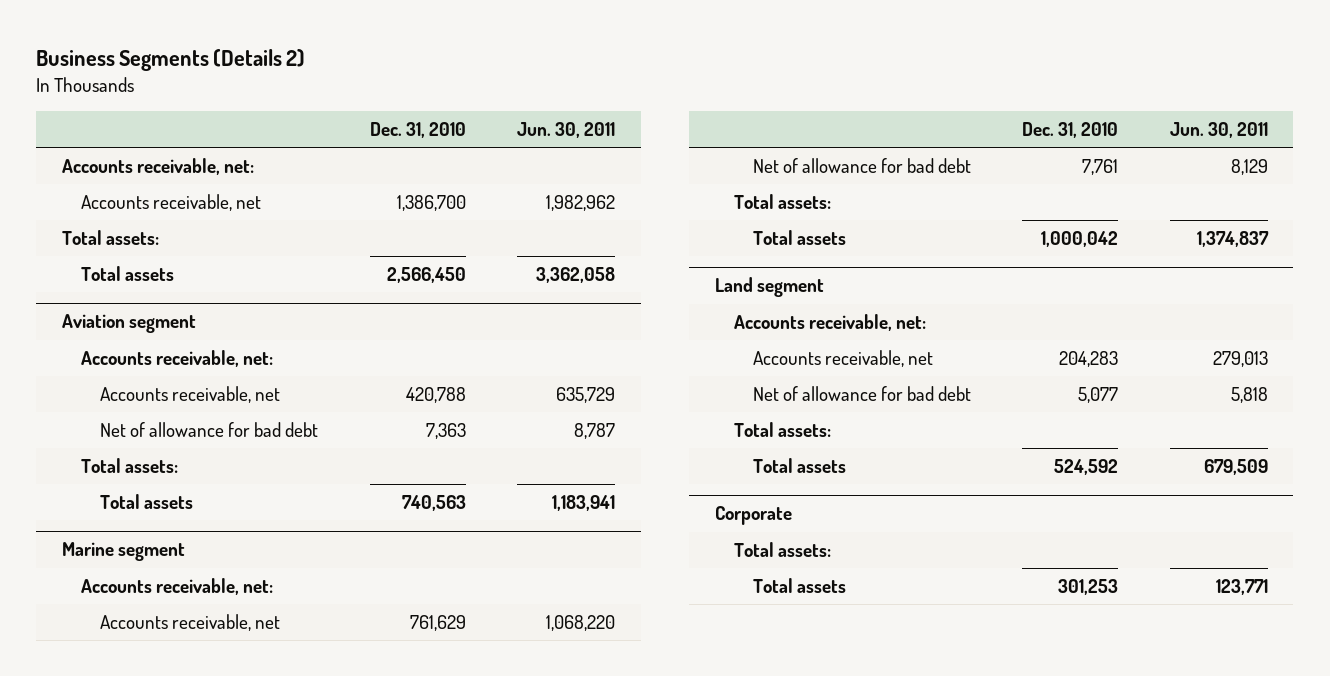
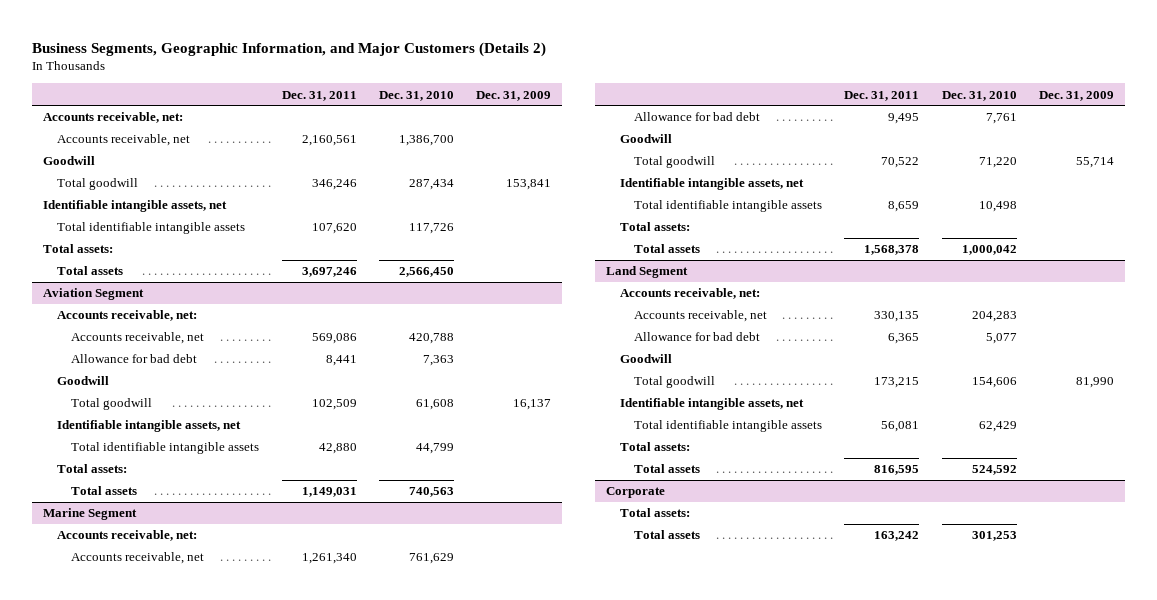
[36,49,306,72] Business Segments (Details 2) -> [32,41,547,57] Business Segments, Geographic Information, and Major Customers (Details 2)
[517,122,616,139] Jun. 30, 2011 -> none
none -> [281,90,357,101] Dec. 31, 2011
none -> [476,90,552,101] Dec. 31, 2009
none -> [43,156,96,166] Goodwill
none -> [57,178,139,191] Total goodwill
none -> [43,200,228,213] Identifiable intangible assets, net
none -> [57,222,246,235] Total identifiable intangible assets
[61,314,196,334] Aviation segment -> [43,288,145,301] Aviation Segment
[100,422,319,438] Net of allowance for bad debt -> [71,354,198,364] Allowance for bad debt
none -> [57,376,110,386] Goodwill
none -> [71,398,153,411] Total goodwill
none -> [57,420,242,433] Identifiable intangible assets, net
none -> [71,442,260,455] Total identifiable intangible assets
[61,542,185,562] Marine segment -> [43,508,138,521] Marine Segment
[752,158,971,174] Net of allowance for bad debt -> [634,112,761,122] Allowance for bad debt
none -> [620,134,673,144] Goodwill
none -> [634,156,716,169] Total goodwill
none -> [620,178,805,191] Identifiable intangible assets, net
none -> [634,200,823,213] Total identifiable intangible assets
[714,277,824,298] Land segment -> [606,266,689,279] Land Segment
[752,386,971,402] Net of allowance for bad debt -> [634,332,761,342] Allowance for bad debt
none -> [620,354,673,364] Goodwill
none -> [634,376,716,389] Total goodwill
none -> [620,398,805,411] Identifiable intangible assets, net
none -> [634,420,823,433] Total identifiable intangible assets

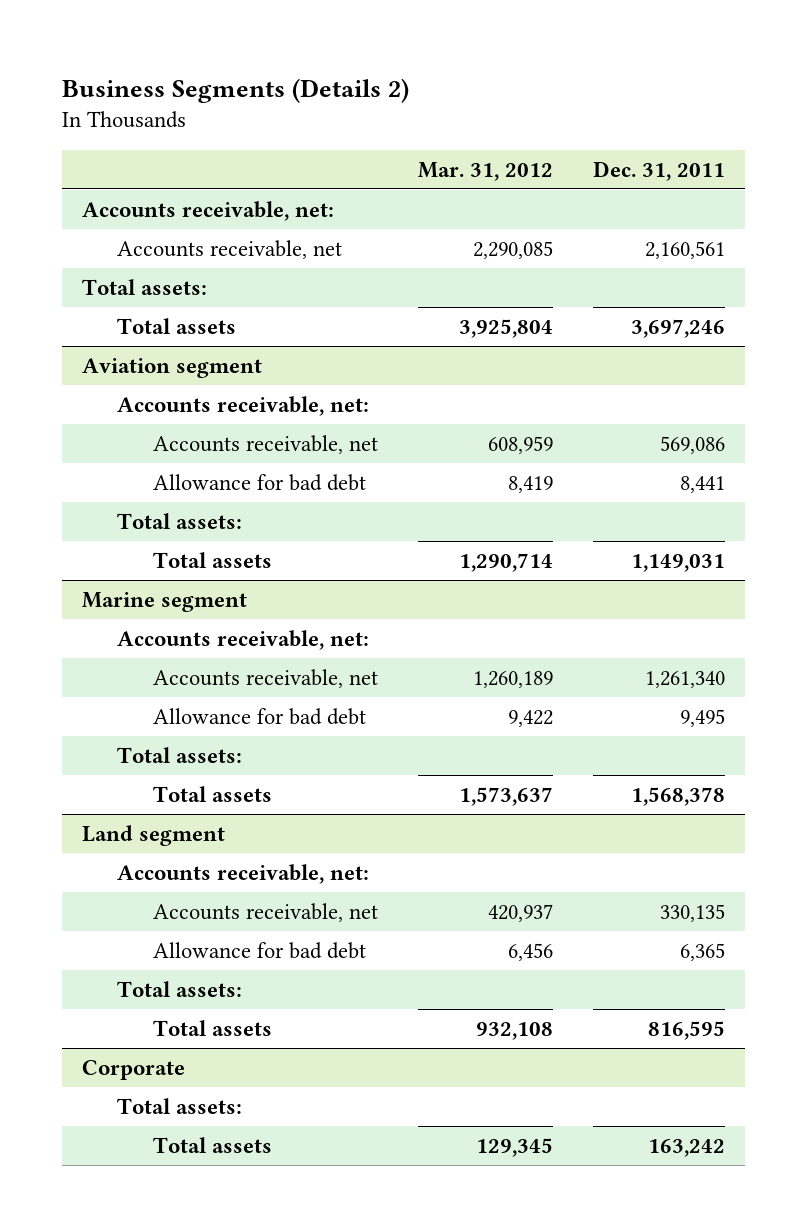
[32,41,547,57] Business Segments, Geographic Information, and Major Customers (Details 2) -> [61,77,409,103] Business Segments (Details 2)
[378,90,454,101] Dec. 31, 2010 -> none
[476,90,552,101] Dec. 31, 2009 -> none
none -> [418,161,554,181] Mar. 31, 2012
[43,156,96,166] Goodwill -> none
[57,178,139,191] Total goodwill -> none
[43,200,228,213] Identifiable intangible assets, net -> none
[57,222,246,235] Total identifiable intangible assets -> none
[43,288,145,301] Aviation Segment -> [81,357,262,378] Aviation segment
[57,376,110,386] Goodwill -> none
[71,398,153,411] Total goodwill -> none
[57,420,242,433] Identifiable intangible assets, net -> none
[71,442,260,455] Total identifiable intangible assets -> none
[43,508,138,521] Marine Segment -> [81,591,247,612] Marine segment
[620,134,673,144] Goodwill -> none
[634,156,716,169] Total goodwill -> none
[620,178,805,191] Identifiable intangible assets, net -> none
[634,200,823,213] Total identifiable intangible assets -> none
[606,266,689,279] Land Segment -> [81,824,225,846] Land segment
[620,354,673,364] Goodwill -> none
[634,376,716,389] Total goodwill -> none
[620,398,805,411] Identifiable intangible assets, net -> none
[634,420,823,433] Total identifiable intangible assets -> none

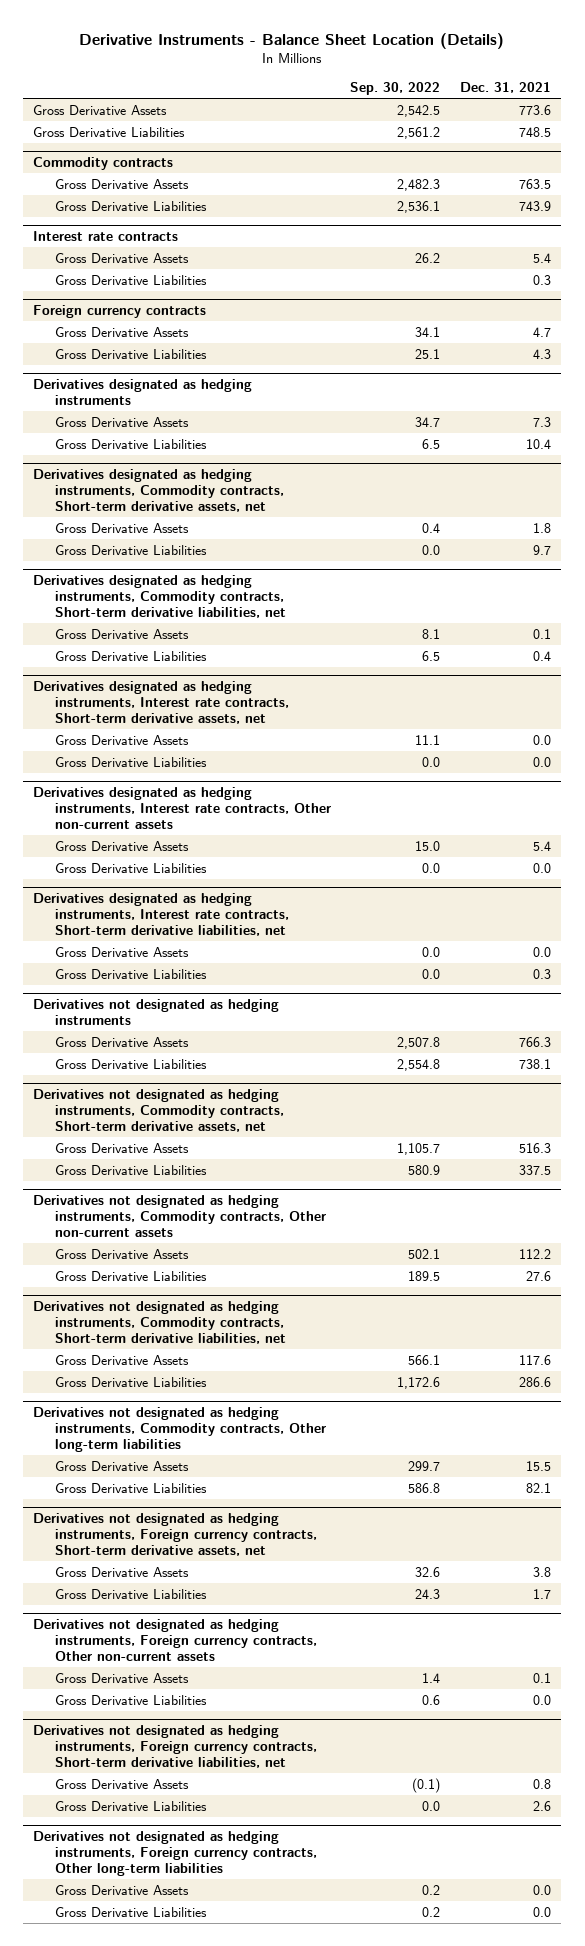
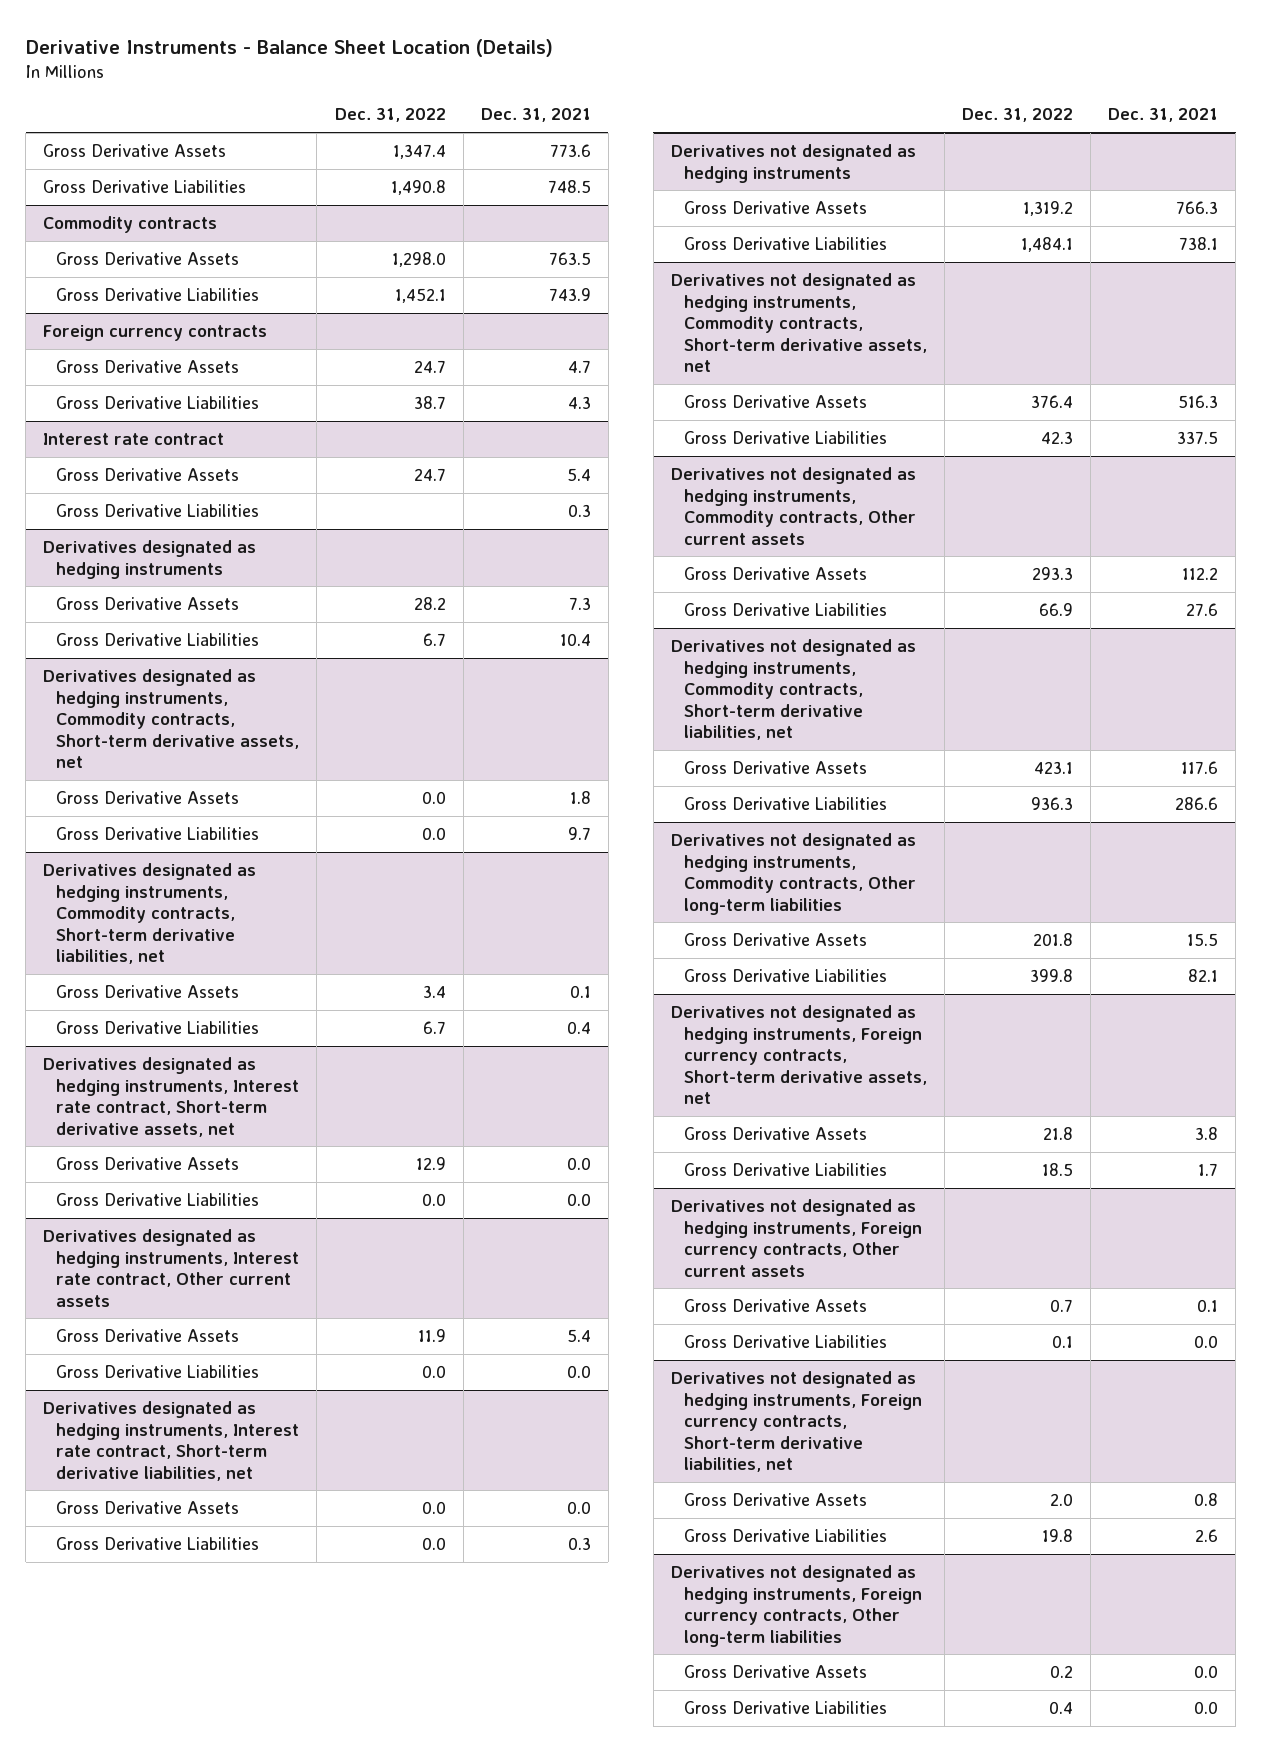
[350,82,441,96] Sep. 30, 2022 -> none
none -> [334,108,446,123] Dec. 31, 2022
[33,230,179,241] Interest rate contracts -> none
[54,252,189,263] Gross Derivative Assets -> none
[54,274,207,285] Gross Derivative Liabilities -> none
none -> [43,433,225,446] Interest rate contract
none -> [56,468,240,482] Gross Derivative Assets
none -> [56,504,260,518] Gross Derivative Liabilities
[33,680,289,725] Derivatives designated as hedging instruments, Interest rate contracts, Short-term derivative assets, net -> [43,1057,300,1137] Derivatives designated as hedging instruments, Interest rate contract, Short-term derivative assets, net
[33,786,331,830] Derivatives designated as hedging instruments, Interest rate contracts, Other non-current assets -> [43,1229,300,1307] Derivatives designated as hedging instruments, Interest rate contract, Other current assets
[33,892,289,937] Derivatives designated as hedging instruments, Interest rate contracts, Short-term derivative liabilities, net -> [43,1401,300,1481] Derivatives designated as hedging instruments, Interest rate contract, Short-term derivative liabilities, net
[33,1194,326,1238] Derivatives not designated as hedging instruments, Commodity contracts, Other non-current assets -> [670,467,916,545] Derivatives not designated as hedging instruments, Commodity contracts, Other current assets
[33,1618,317,1662] Derivatives not designated as hedging instruments, Foreign currency contracts, Other non-current assets -> [670,1199,922,1277] Derivatives not designated as hedging instruments, Foreign currency contracts, Other current assets

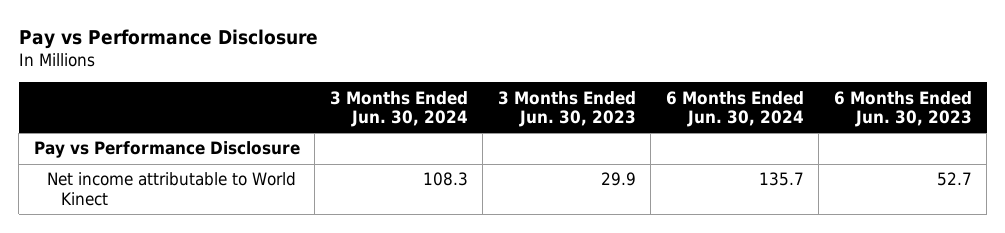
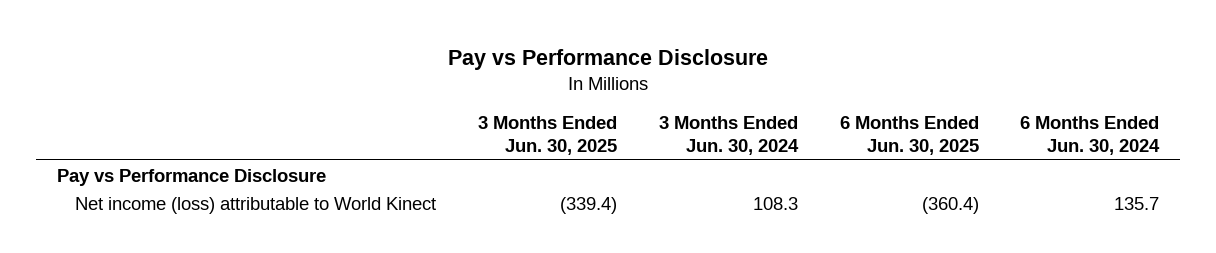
[497,90,636,127] 3 Months Ended Jun. 30, 2023 -> none
[833,90,972,127] 6 Months Ended Jun. 30, 2023 -> none
none -> [477,116,617,155] 3 Months Ended Jun. 30, 2025
none -> [839,116,979,155] 6 Months Ended Jun. 30, 2025
[47,172,297,206] Net income attributable to World Kinect -> [74,196,436,214] Net income (loss) attributable to World Kinect

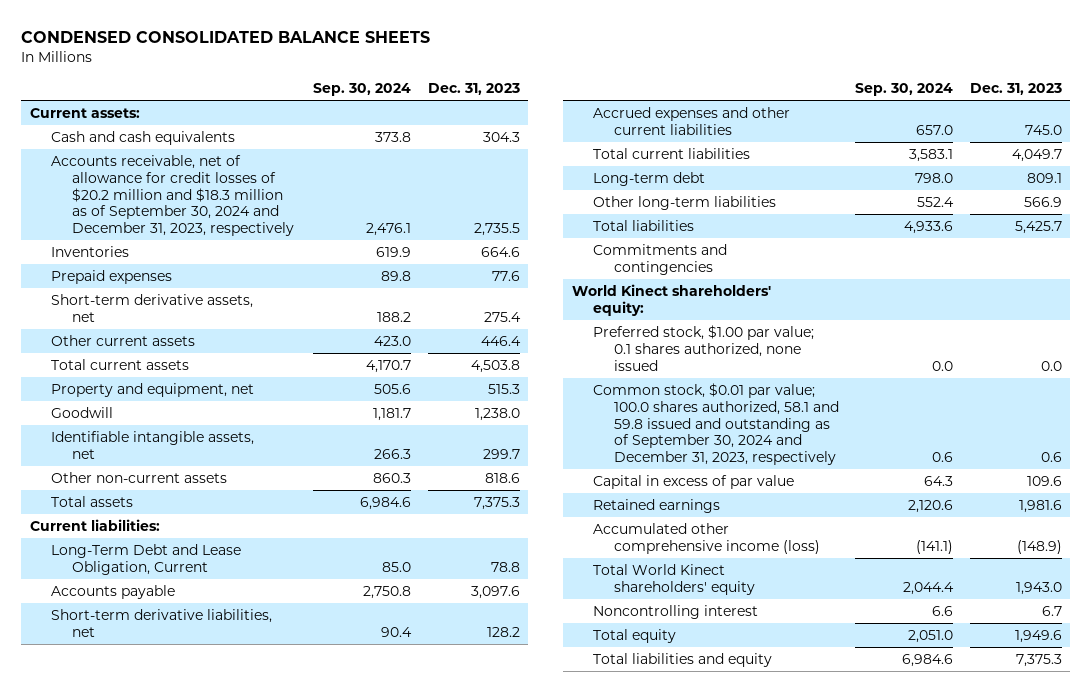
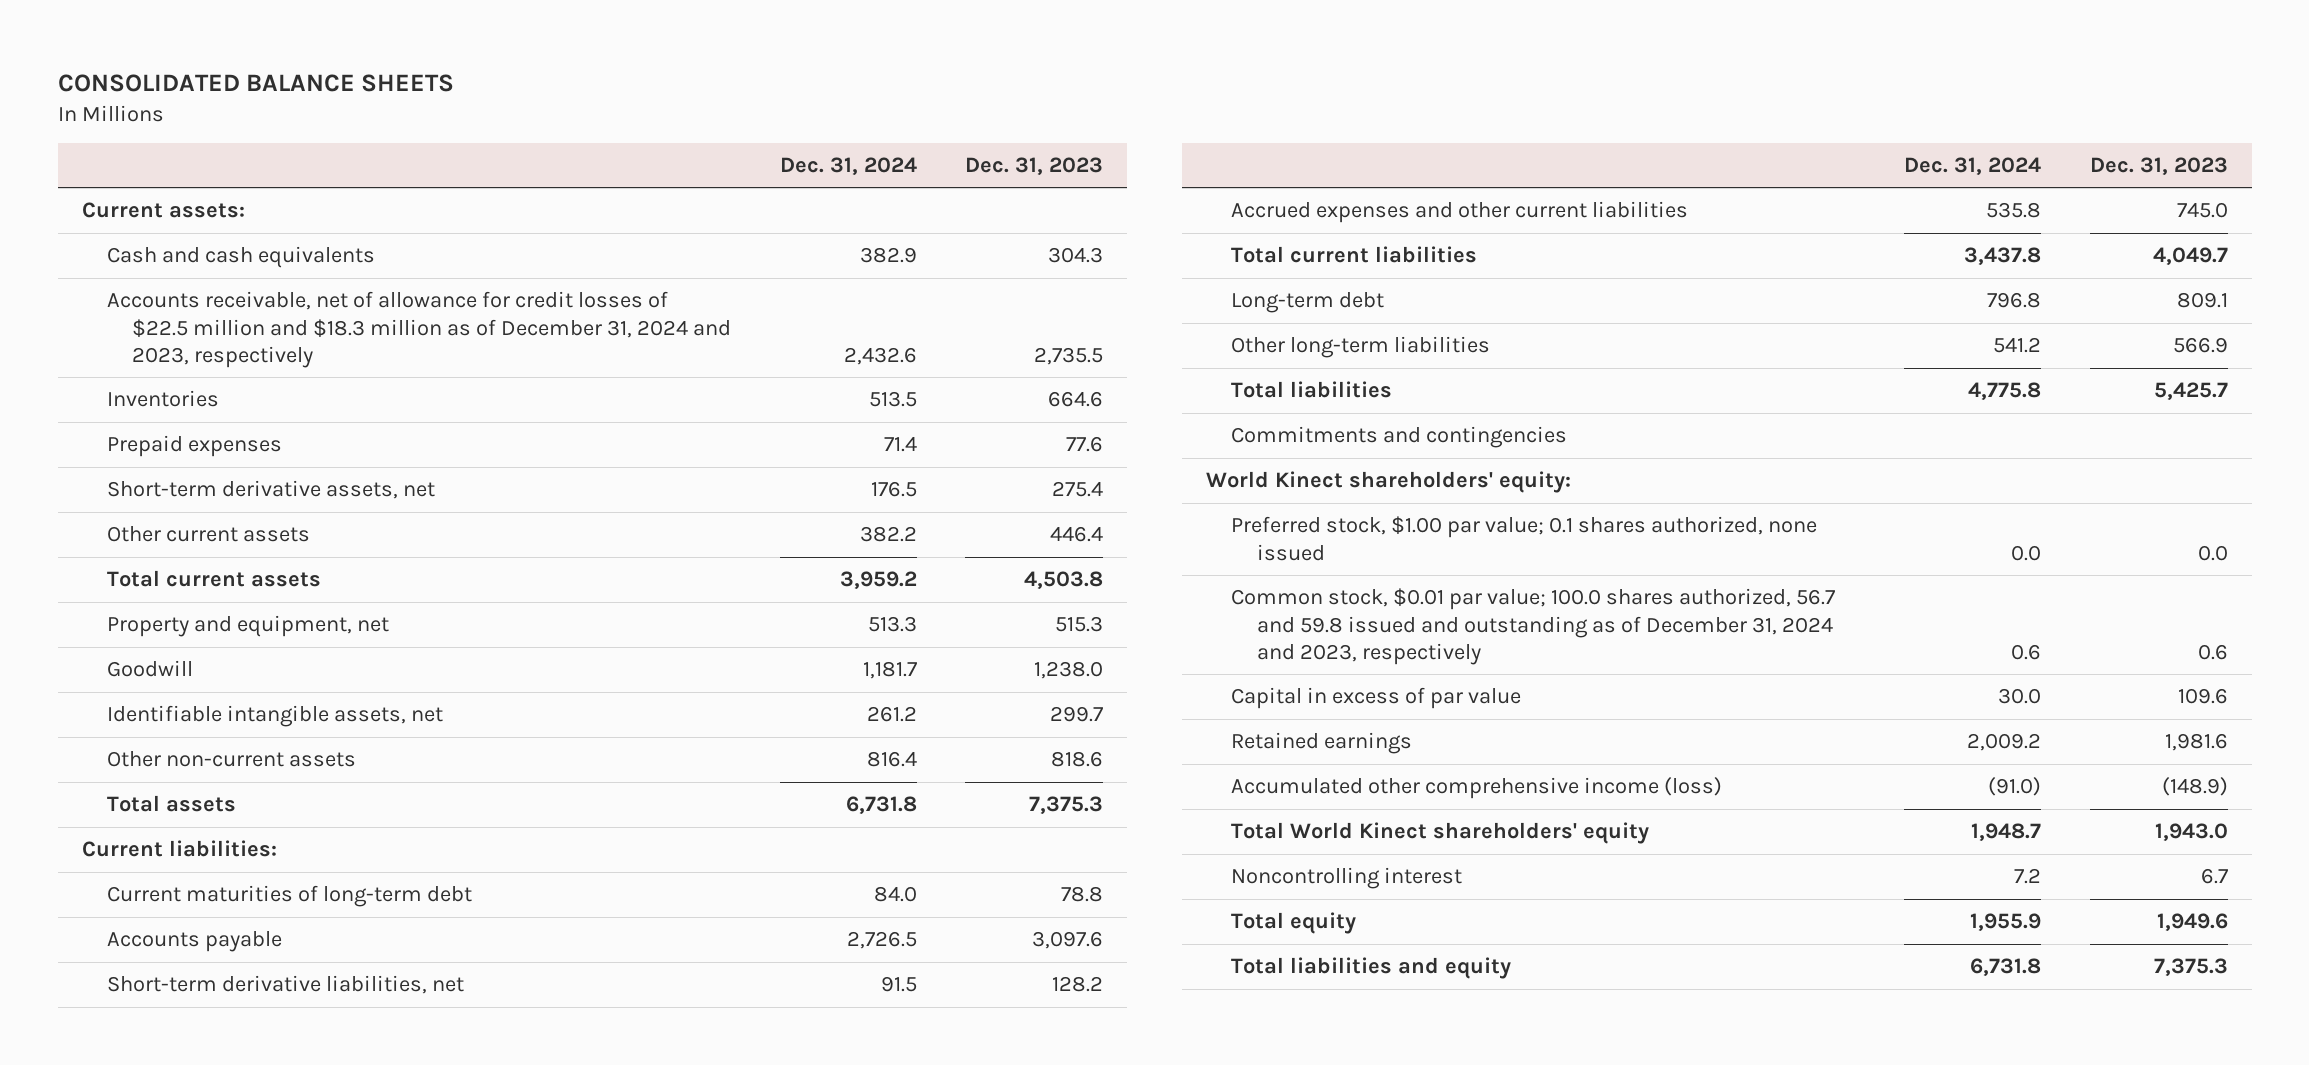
[21,31,431,44] CONDENSED CONSOLIDATED BALANCE SHEETS -> [57,74,454,93] CONSOLIDATED BALANCE SHEETS
[313,83,412,97] Sep. 30, 2024 -> none
none -> [779,156,917,175] Dec. 31, 2024
[50,155,294,237] Accounts receivable, net of allowance for credit losses of $20.2 million and $18.3 million as of September 30, 2024 and December 31, 2023, respectively -> [106,291,732,368] Accounts receivable, net of allowance for credit losses of $22.5 million and $18.3 million as of December 31, 2024 and 2023, respectively
[50,544,241,575] Long-Term Debt and Lease Obligation, Current -> [106,885,472,908] Current maturities of long-term debt
[592,383,839,466] Common stock, $0.01 par value; 100.0 shares authorized, 58.1 and 59.8 issued and outstanding as of September 30, 2024 and December 31, 2023, respectively -> [1231,588,1836,665] Common stock, $0.01 par value; 100.0 shares authorized, 56.7 and 59.8 issued and outstanding as of December 31, 2024 and 2023, respectively

